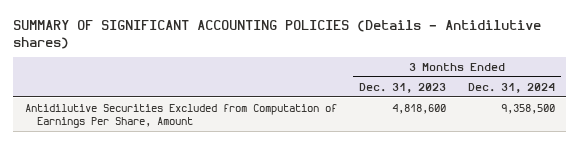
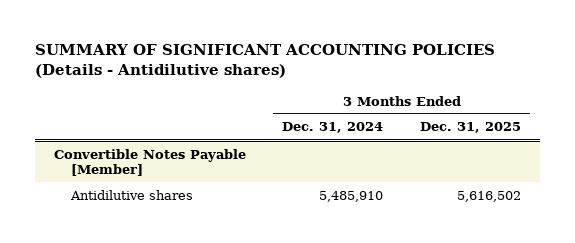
[358,82,446,93] Dec. 31, 2023 -> none
none -> [420,122,522,134] Dec. 31, 2025
[24,103,337,129] Antidilutive Securities Excluded from Computation of Earnings Per Share, Amount -> none
none -> [53,148,246,176] Convertible Notes Payable [Member]
none -> [69,189,193,200] Antidilutive shares

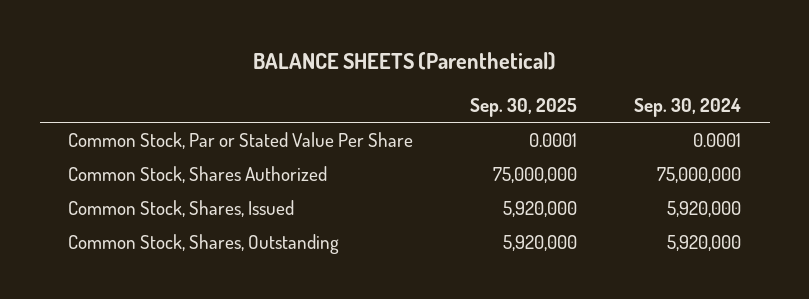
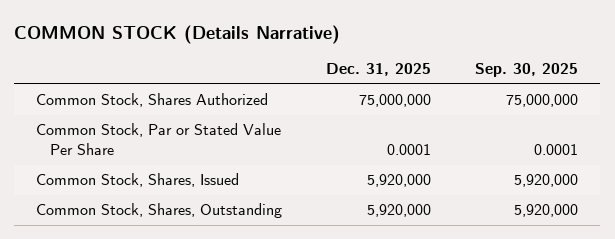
[252,52,556,71] BALANCE SHEETS (Parenthetical) -> [14,24,341,44] COMMON STOCK (Details Narrative)
[634,98,742,118] Sep. 30, 2024 -> none
none -> [326,63,432,77] Dec. 31, 2025
[68,131,414,149] Common Stock, Par or Stated Value Per Share -> [36,123,282,156] Common Stock, Par or Stated Value Per Share

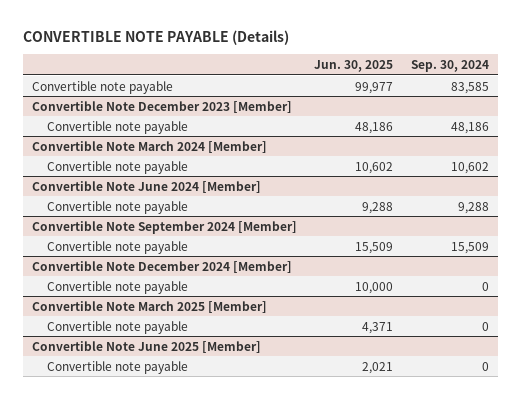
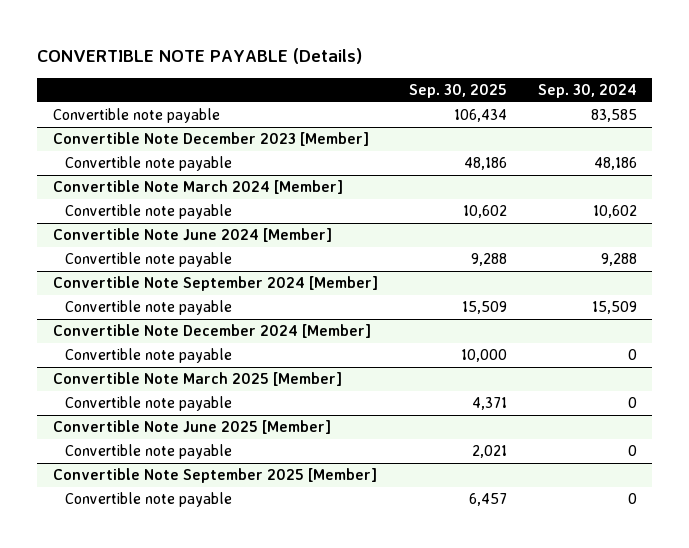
[314,59,394,72] Jun. 30, 2025 -> none
none -> [408,83,507,98] Sep. 30, 2025
none -> [52,468,377,484] Convertible Note September 2025 [Member]
none -> [64,492,232,508] Convertible note payable

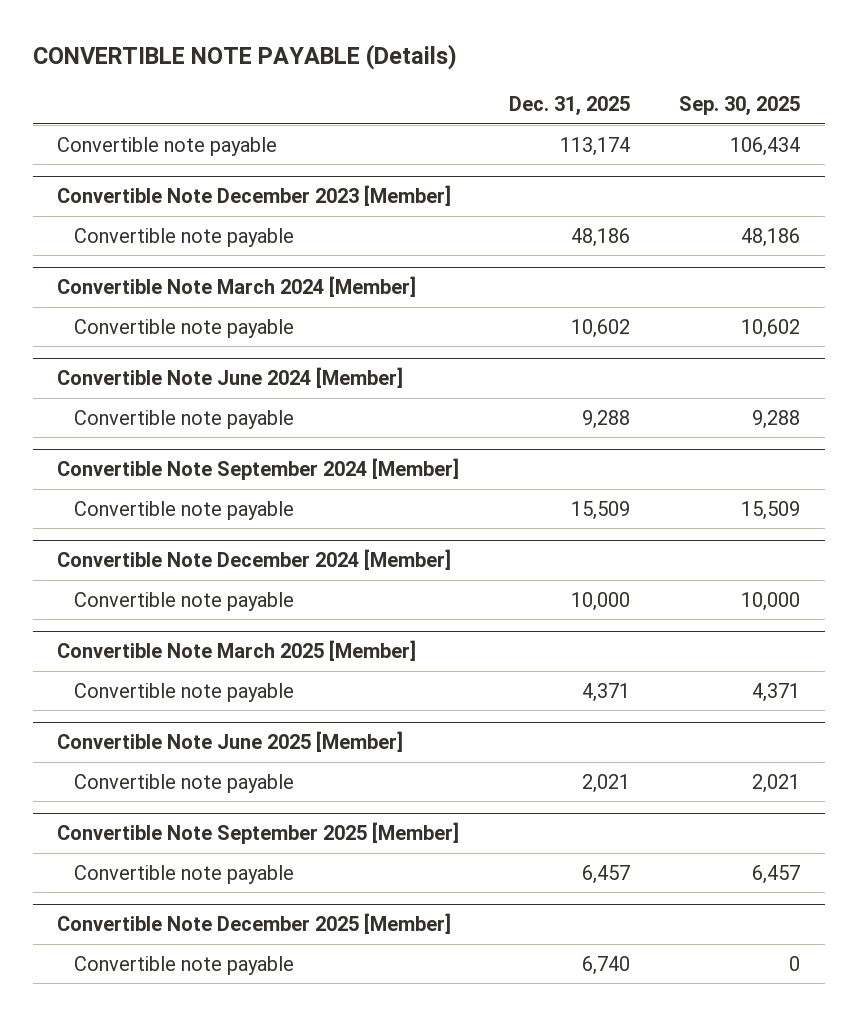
[537,83,637,98] Sep. 30, 2024 -> none
none -> [508,96,630,117] Dec. 31, 2025
none -> [57,913,452,935] Convertible Note December 2025 [Member]
none -> [73,955,294,975] Convertible note payable

